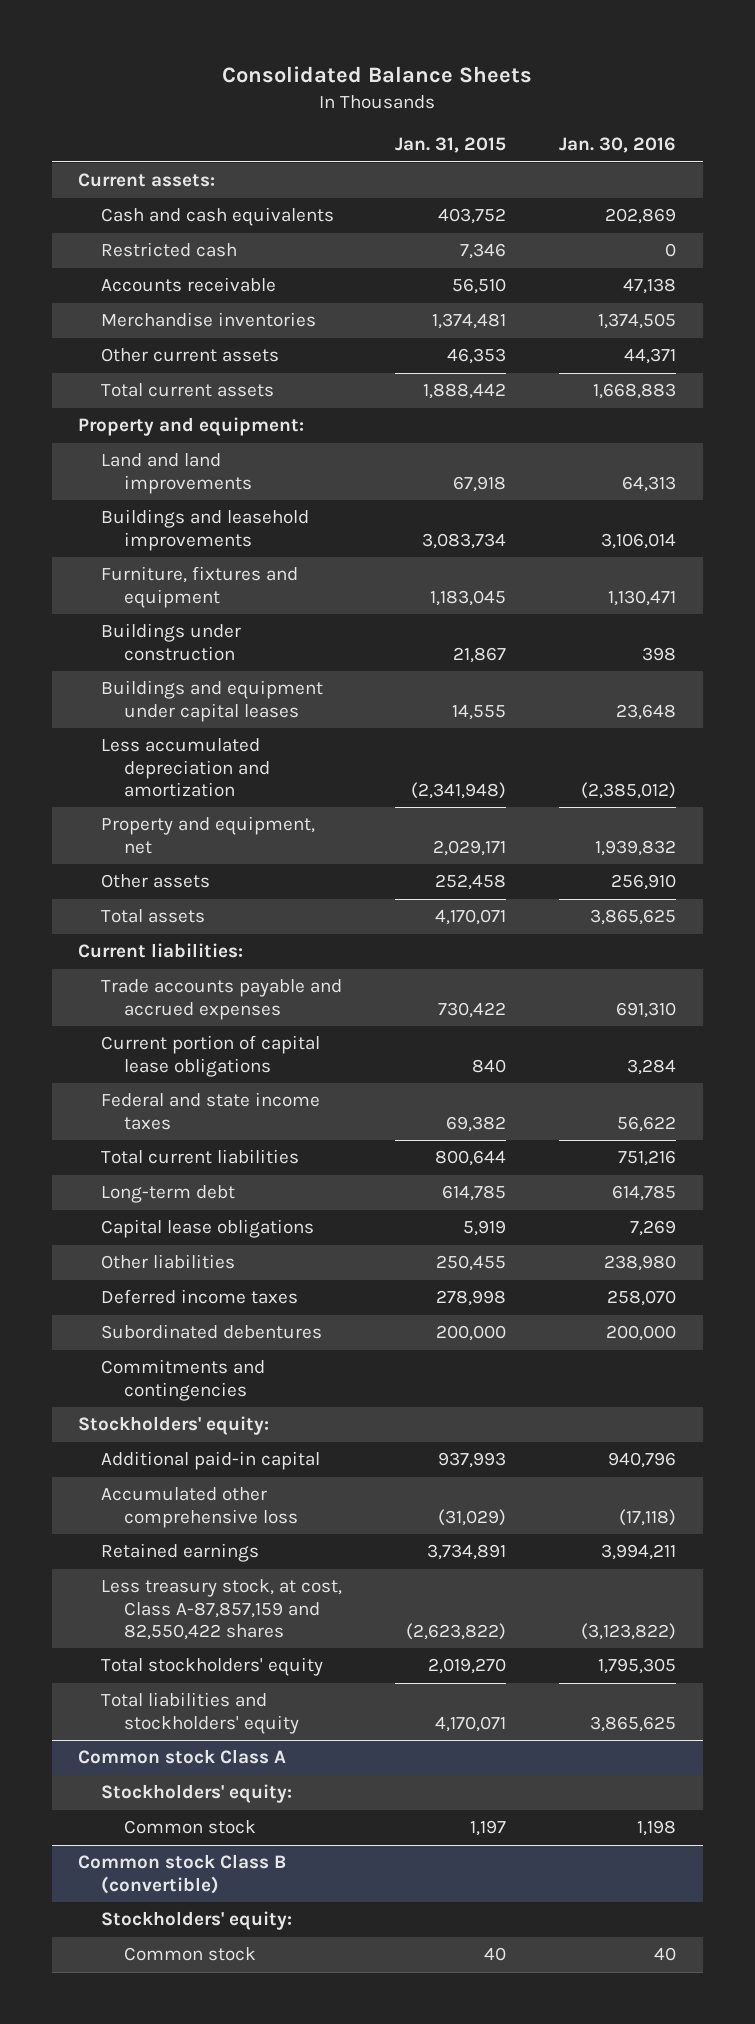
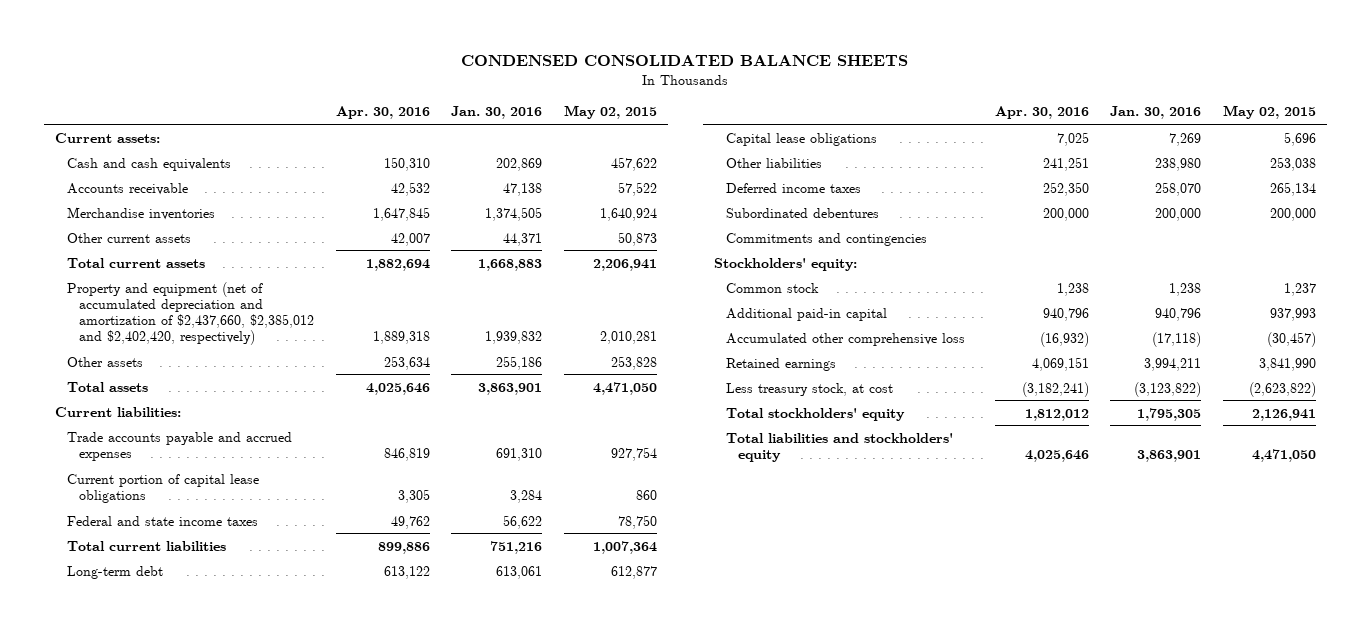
[222,65,533,83] Consolidated Balance Sheets -> [461,54,909,66] CONDENSED CONSOLIDATED BALANCE SHEETS
[395,137,507,154] Jan. 31, 2015 -> none
none -> [335,106,430,120] Apr. 30, 2016
none -> [564,105,658,120] May 02, 2015
[100,242,237,258] Restricted cash -> none
[78,417,305,437] Property and equipment: -> none
[100,453,252,494] Land and land improvements -> none
[100,509,309,551] Buildings and leasehold improvements -> none
[100,566,298,608] Furniture, fixtures and equipment -> none
[100,623,241,661] Buildings under construction -> none
[100,680,323,722] Buildings and equipment under capital leases -> none
[100,738,270,797] Less accumulated depreciation and amortization -> none
[100,816,315,854] Property and equipment, net -> [67,281,315,345] Property and equipment (net of accumulated depreciation and amortization of $2,437,660, $2,385,012 and $2,402,420, respectively)
[611,874,677,891] 256,910 -> [496,355,543,370] 255,186
[590,909,677,926] 3,865,625 -> [478,382,543,395] 3,863,901
[612,1185,677,1202] 614,785 -> [496,565,543,579] 613,061
none -> [725,282,819,293] Common stock
[100,1579,342,1640] Less treasury stock, at cost, Class A-87,857,159 and 82,550,422 shares -> [725,382,893,396] Less treasury stock, at cost
[78,1749,287,1765] Common stock Class A -> none
[100,1784,292,1804] Stockholders' equity: -> none
[123,1820,256,1835] Common stock -> none
[78,1854,287,1894] Common stock Class B (convertible) -> none
[100,1911,292,1931] Stockholders' equity: -> none
[123,1947,256,1962] Common stock -> none
[590,1715,677,1732] 3,865,625 -> [1137,449,1202,462] 3,863,901

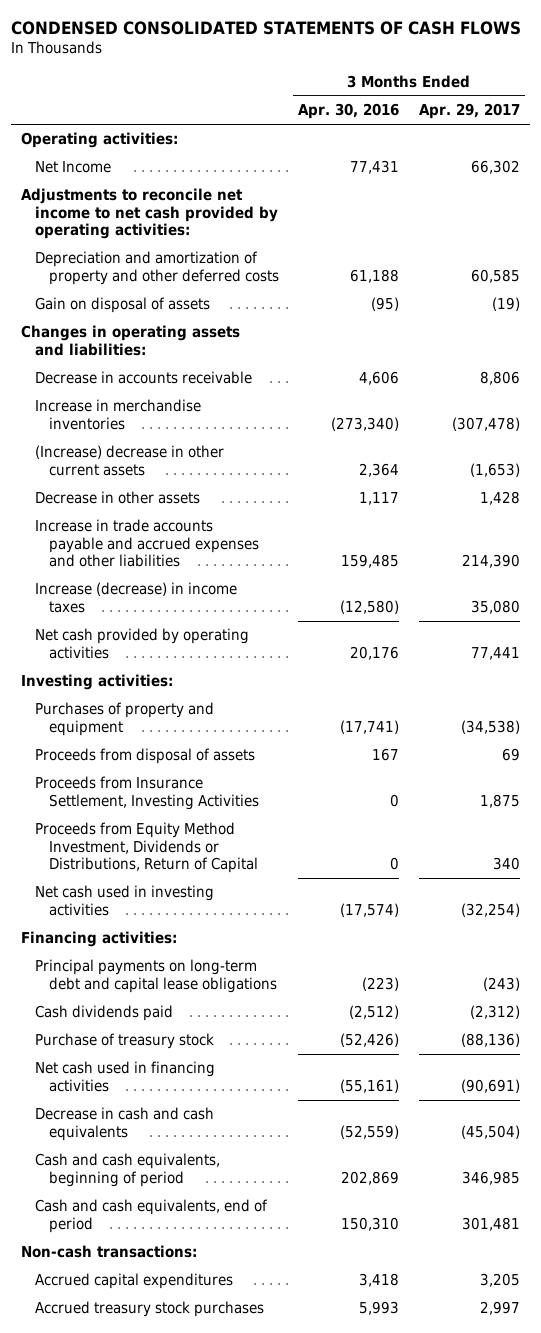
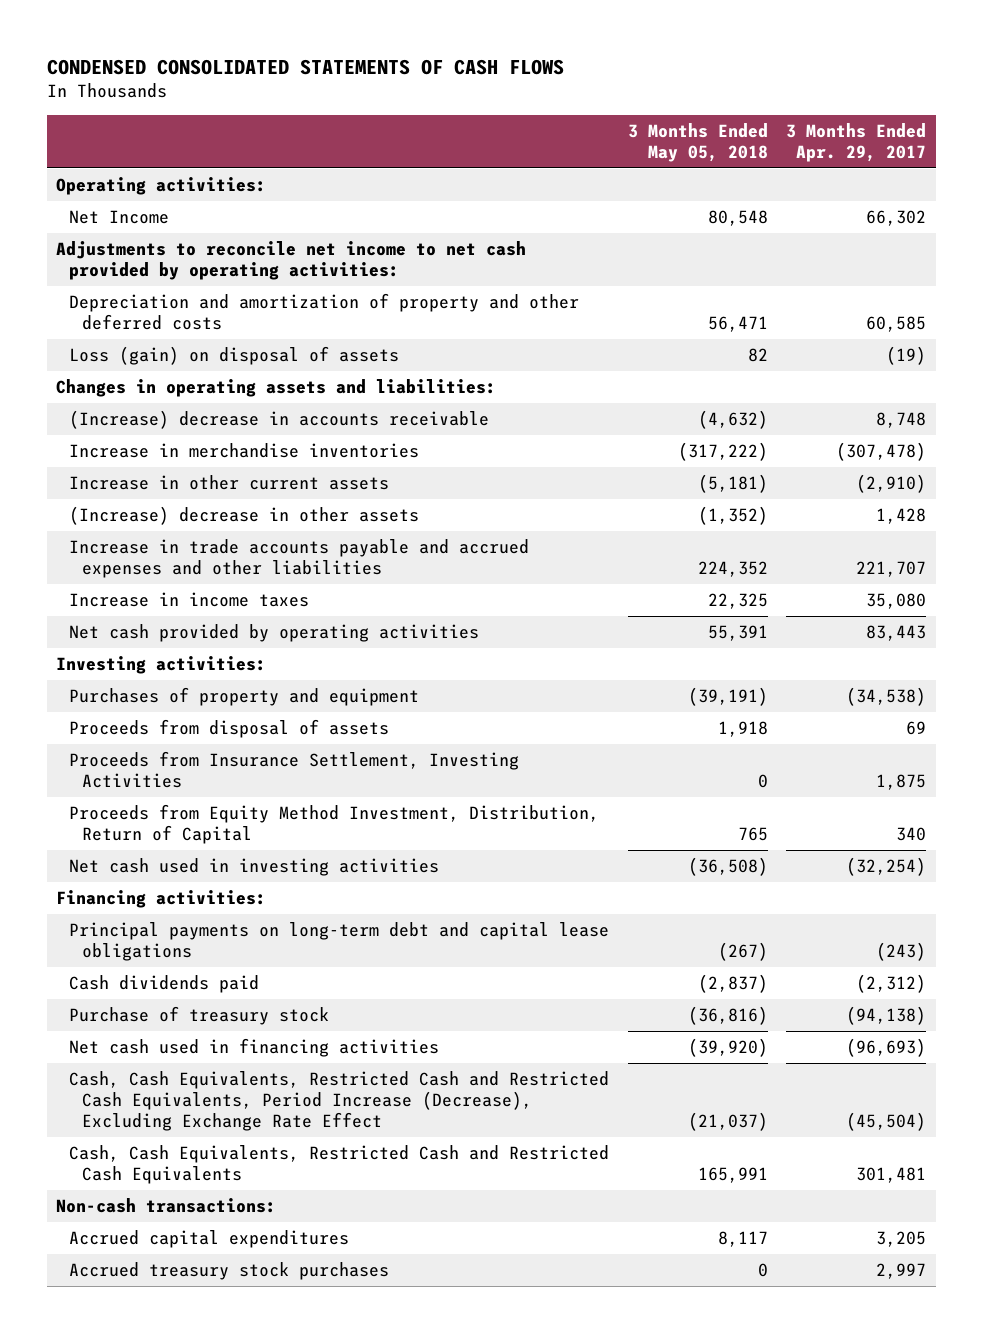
[298,103,400,120] Apr. 30, 2016 -> none
none -> [627,122,768,162] 3 Months Ended May 05, 2018
[35,297,211,314] Gain on disposal of assets -> [69,346,400,366] Loss (gain) on disposal of assets
[35,371,253,385] Decrease in accounts receivable -> [69,410,490,430] (Increase) decrease in accounts receivable
[479,371,520,386] 8,806 -> [876,412,927,429] 8,748
[35,445,225,476] (Increase) decrease in other current assets -> [69,475,390,491] Increase in other current assets
[469,462,520,477] (1,653) -> [856,474,927,494] (2,910)
[35,491,201,505] Decrease in other assets -> [69,506,420,526] (Increase) decrease in other assets
[461,554,520,569] 214,390 -> [856,560,927,577] 221,707
[35,582,238,613] Increase (decrease) in income taxes -> [69,592,310,608] Increase in income taxes
[470,646,520,660] 77,441 -> [866,625,927,642] 83,443
[35,822,258,874] Proceeds from Equity Method Investment, Dividends or Distributions, Return of Capital -> [69,804,600,844] Proceeds from Equity Method Investment, Distribution, Return of Capital
[35,1153,221,1187] Cash and cash equivalents, beginning of period -> none
[460,1033,520,1048] (88,136) -> [846,1006,927,1026] (94,138)
[460,1078,520,1093] (90,691) -> [846,1038,927,1058] (96,693)
[35,1107,215,1141] Decrease in cash and cash equivalents -> [69,1071,610,1131] Cash, Cash Equivalents, Restricted Cash and Restricted Cash Equivalents, Period Increase (Decrease), Excluding Exchange Rate Effect
[35,1199,269,1233] Cash and cash equivalents, end of period -> [69,1145,610,1184] Cash, Cash Equivalents, Restricted Cash and Restricted Cash Equivalents

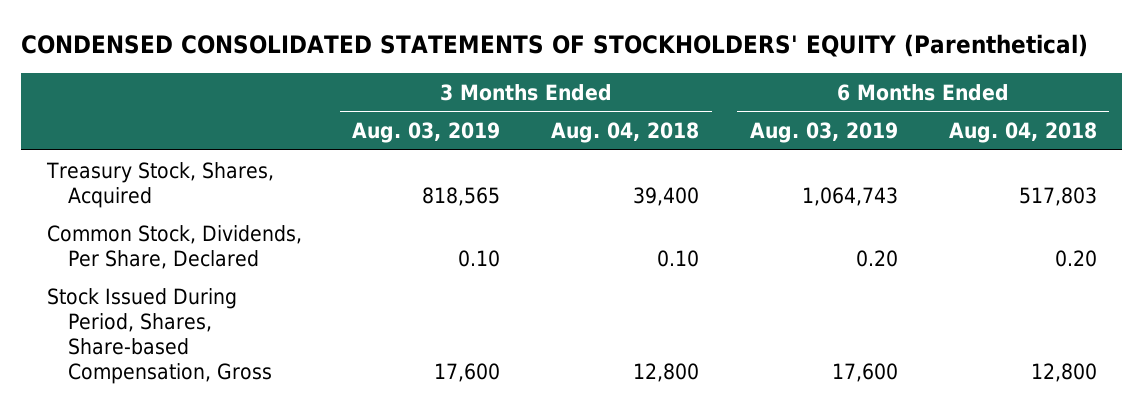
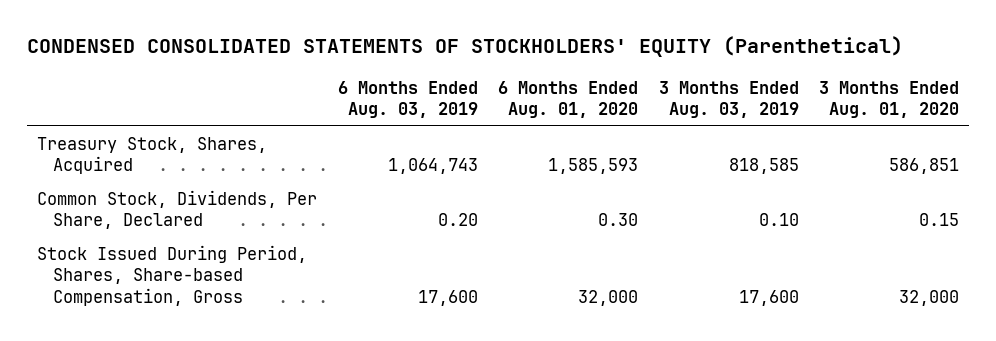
[551,122,700,144] Aug. 04, 2018 -> none
[948,122,1097,144] Aug. 04, 2018 -> none
none -> [498,80,639,118] 6 Months Ended Aug. 01, 2020
none -> [819,80,960,118] 3 Months Ended Aug. 01, 2020
[422,186,501,206] 818,565 -> [728,158,799,175] 818,585

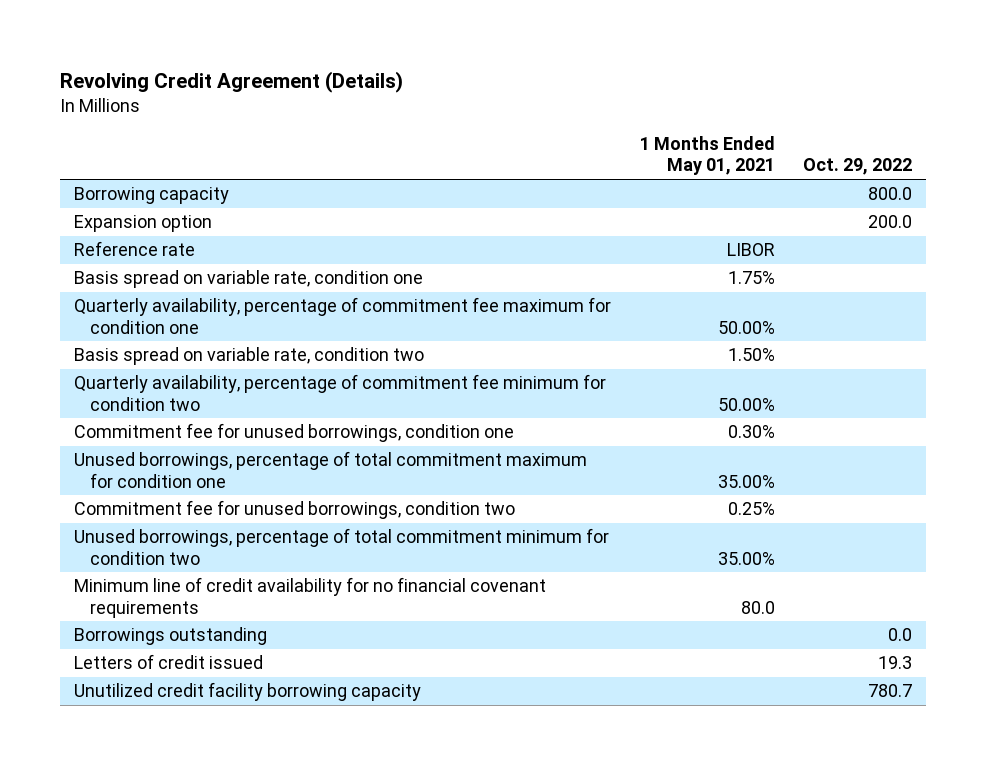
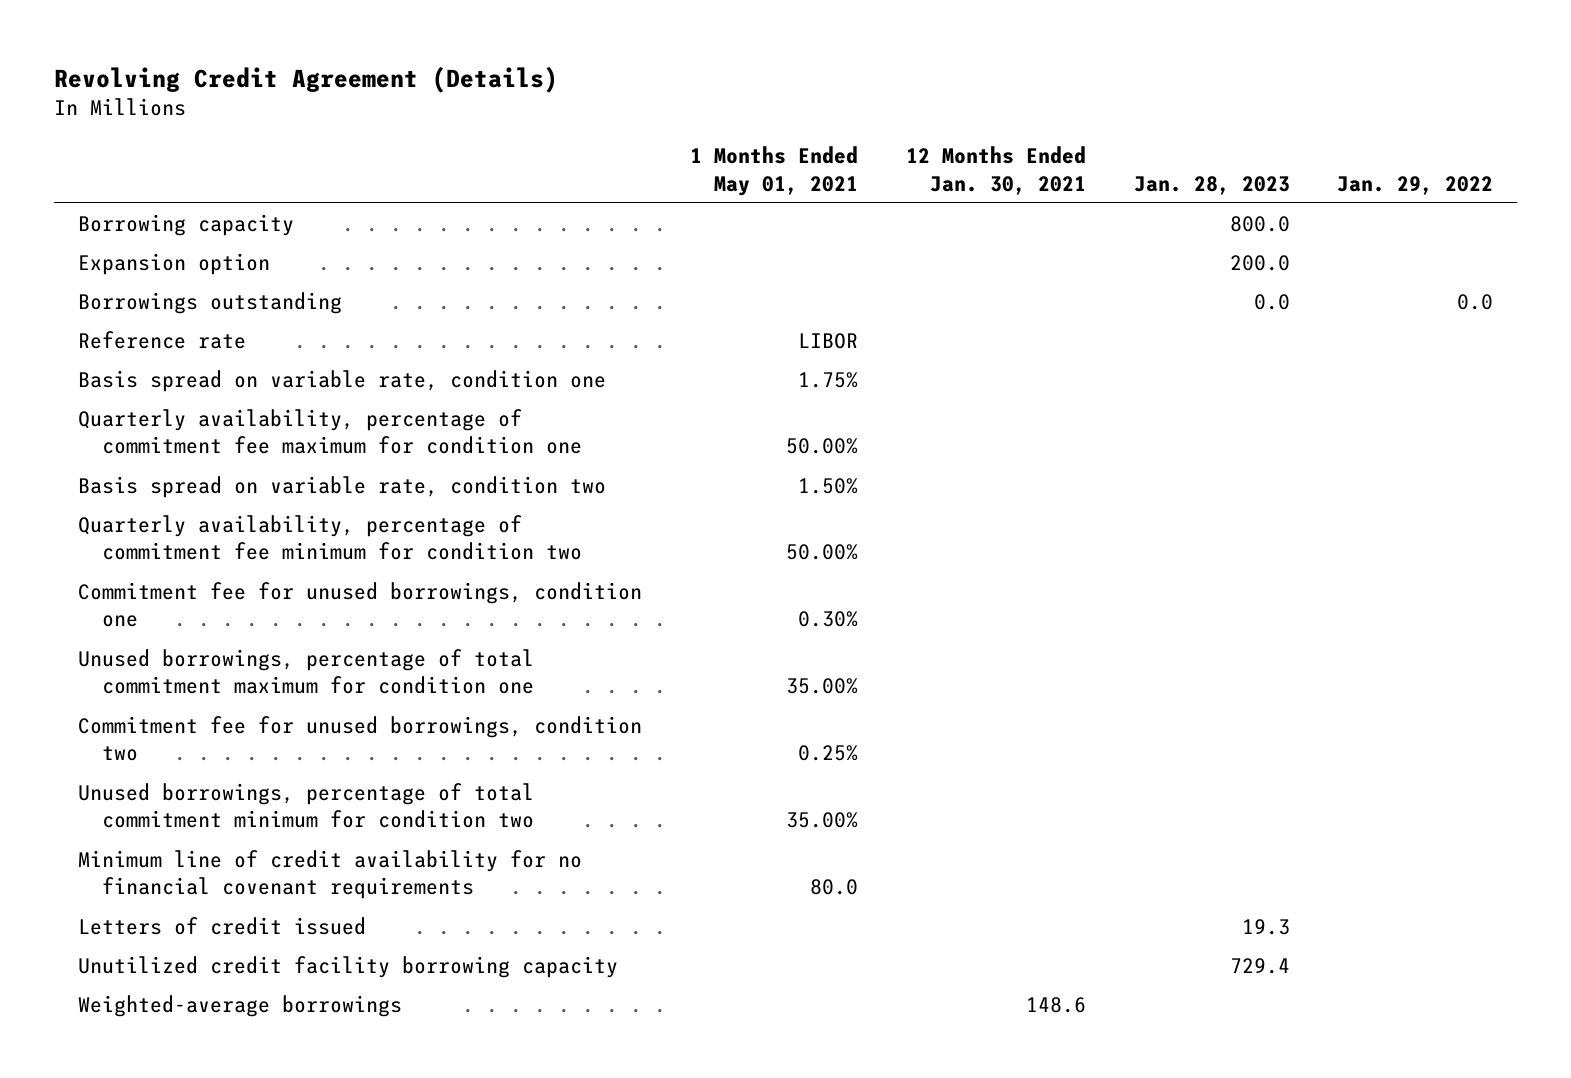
[802,158,912,176] Oct. 29, 2022 -> none
none -> [905,146,1086,195] 12 Months Ended Jan. 30, 2021
none -> [1133,175,1290,195] Jan. 28, 2023
none -> [1337,175,1494,195] Jan. 29, 2022
[74,627,268,646] Borrowings outstanding -> [77,292,342,315] Borrowings outstanding
none -> [77,995,402,1018] Weighted-average borrowings

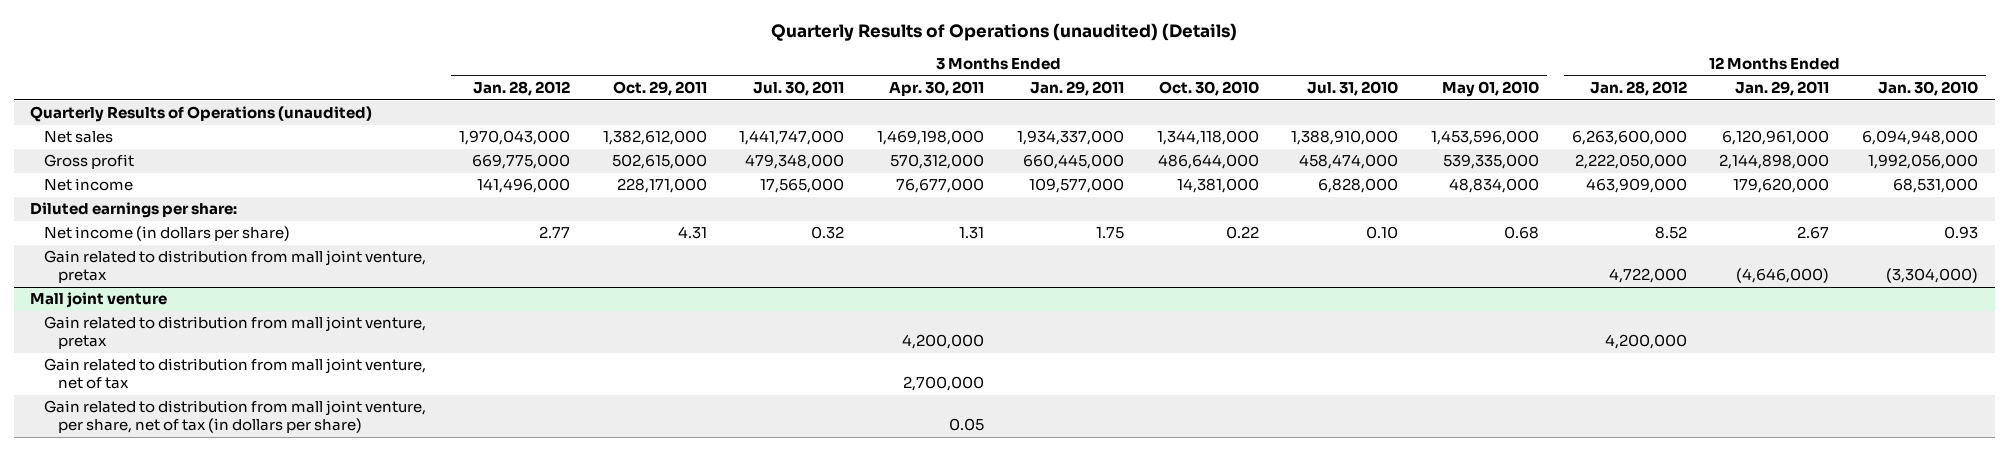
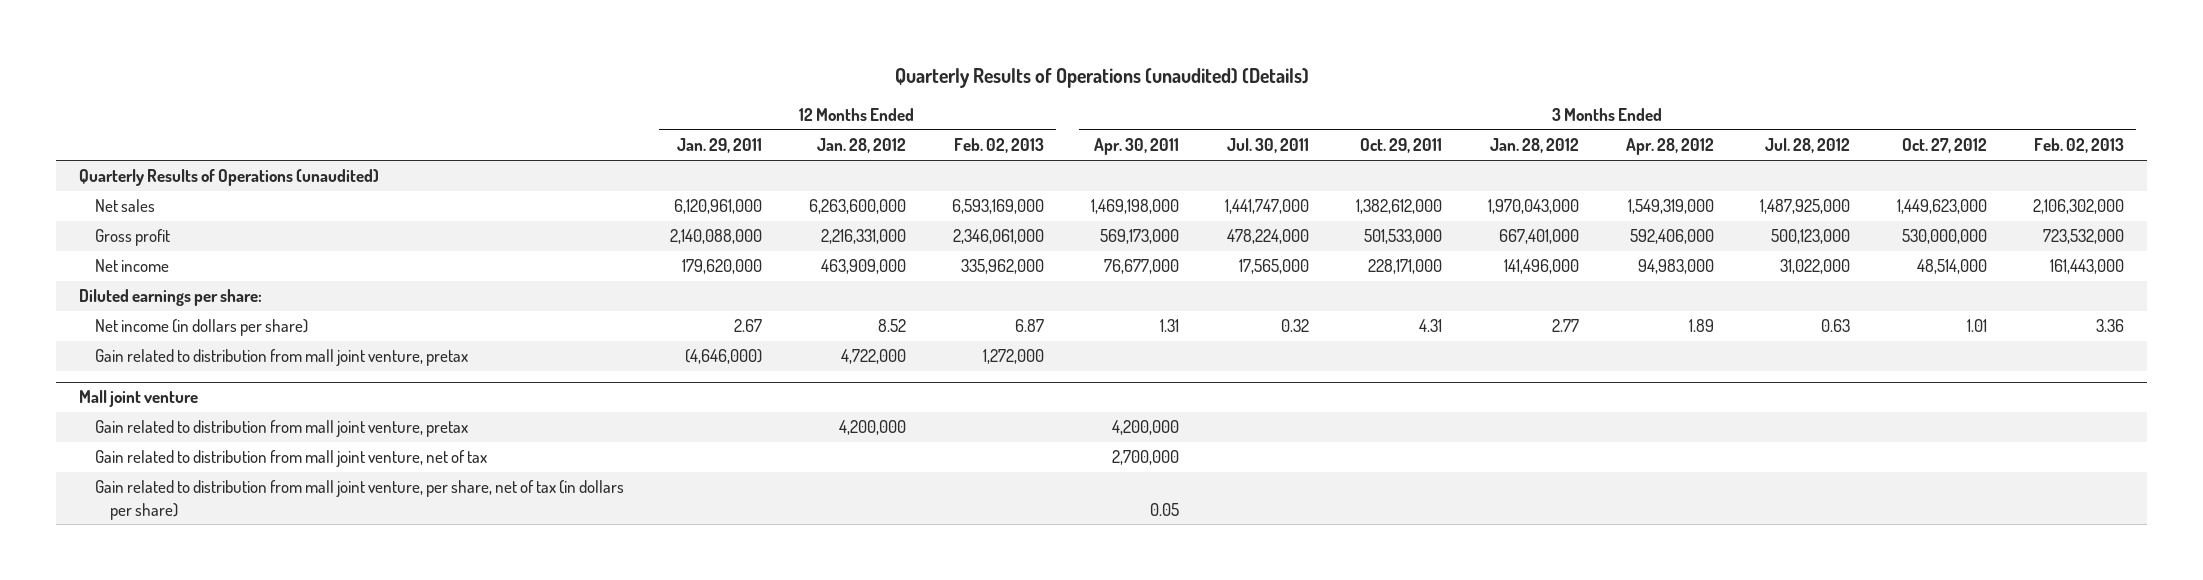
[1029,81,1124,97] Jan. 29, 2011 -> none
[1158,81,1259,97] Oct. 30, 2010 -> none
[1307,81,1399,97] Jul. 31, 2010 -> none
[1442,81,1540,98] May 01, 2010 -> none
[1878,81,1979,97] Jan. 30, 2010 -> none
none -> [954,138,1045,154] Feb. 02, 2013
none -> [1625,138,1714,156] Apr. 28, 2012
none -> [1765,138,1851,154] Jul. 28, 2012
none -> [1901,138,1987,154] Oct. 27, 2012
none -> [2034,138,2125,154] Feb. 02, 2013
[472,154,571,170] 669,775,000 -> [1499,229,1580,245] 667,401,000
[611,154,707,170] 502,615,000 -> [1363,229,1442,245] 501,533,000
[745,154,845,170] 479,348,000 -> [1227,229,1310,245] 478,224,000
[890,154,985,170] 570,312,000 -> [1099,229,1179,245] 569,173,000
[1574,154,1687,170] 2,222,050,000 -> [820,229,906,245] 2,216,331,000
[1719,154,1830,170] 2,144,898,000 -> [670,229,763,245] 2,140,088,000

